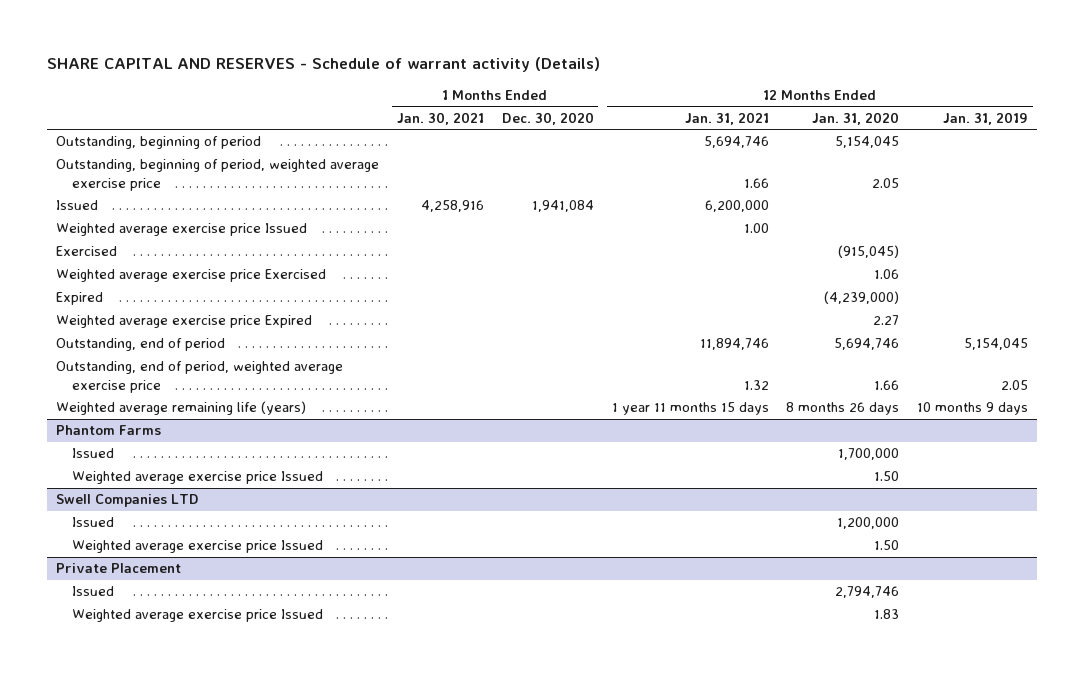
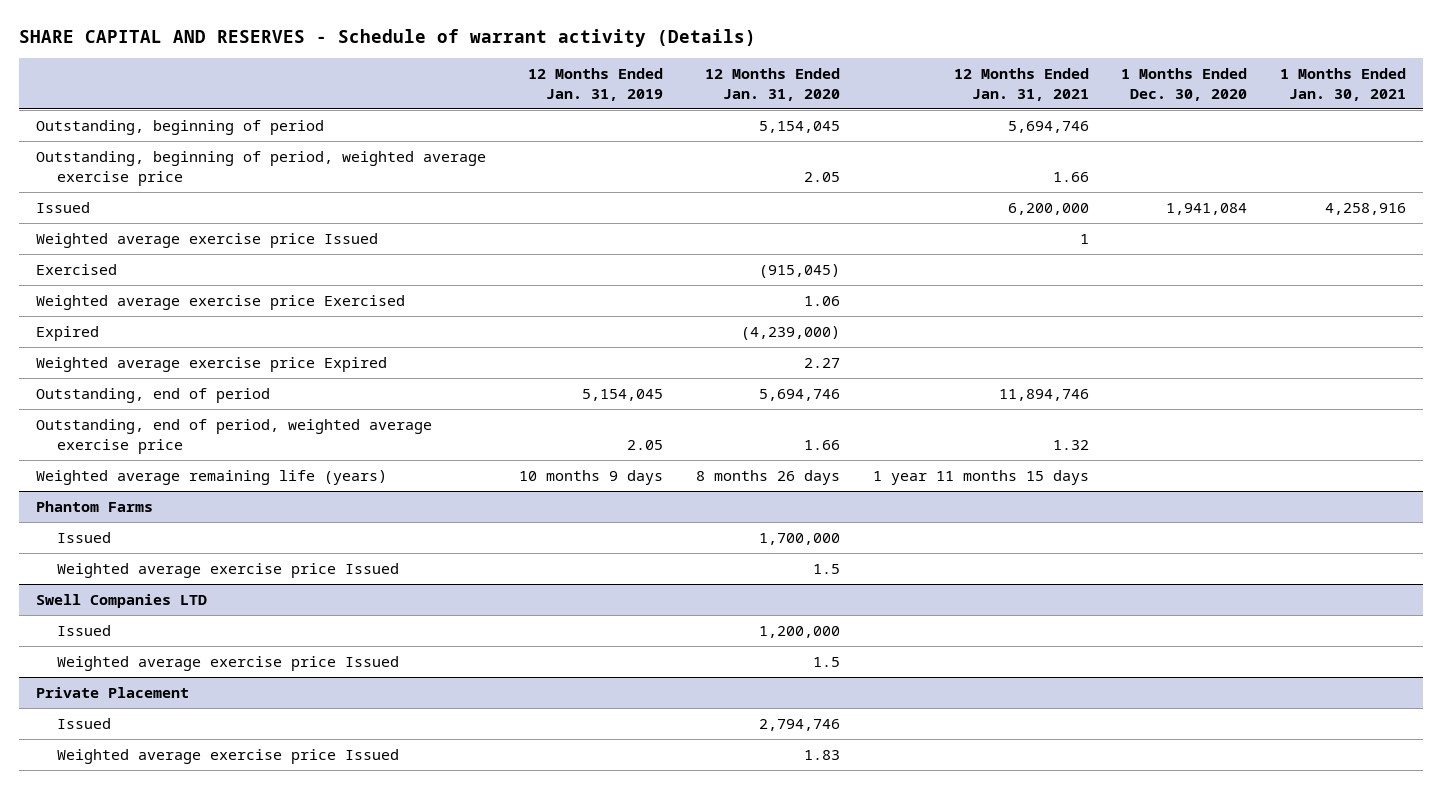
[743,223,769,234] 1.00 -> [1079,233,1089,244] 1
[874,471,900,482] 1.50 -> [812,563,840,574] 1.5
[874,540,900,551] 1.50 -> [812,656,840,667] 1.5

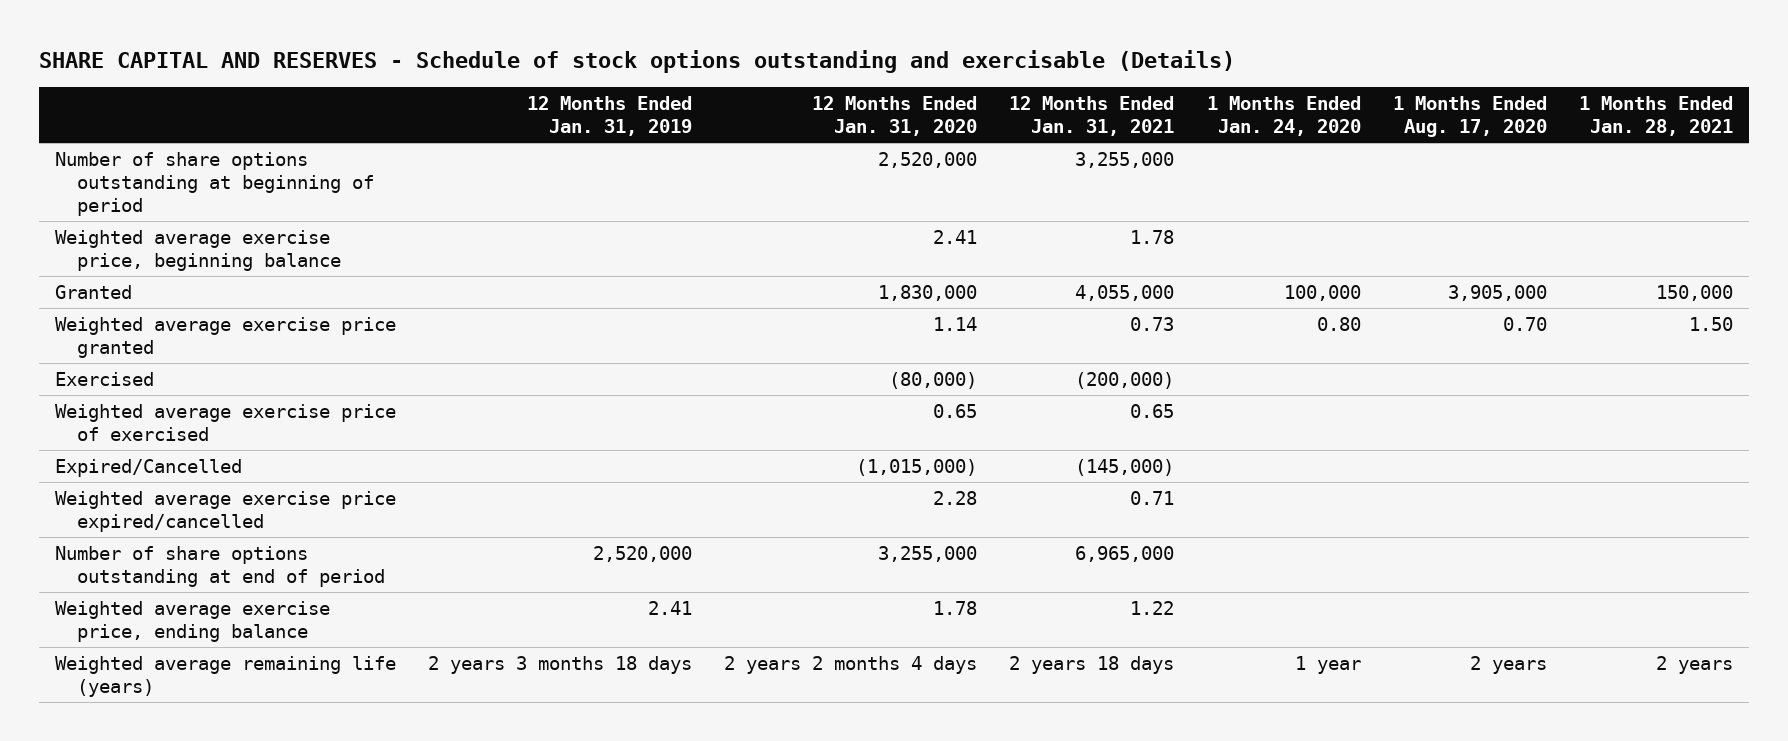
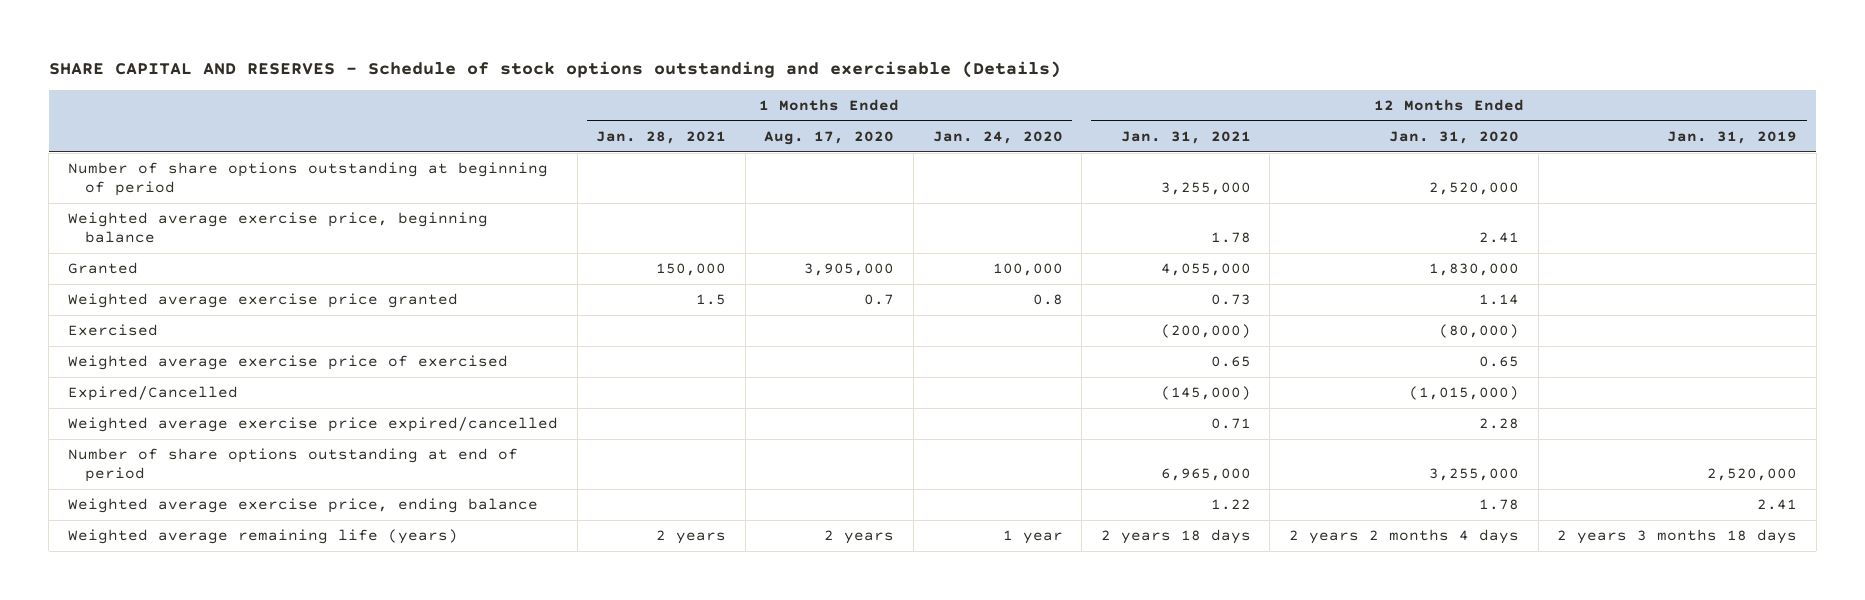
[1316,317,1361,332] 0.80 -> [1032,294,1063,306] 0.8
[1502,317,1547,332] 0.70 -> [864,294,895,306] 0.7
[1688,317,1733,332] 1.50 -> [696,294,727,306] 1.5

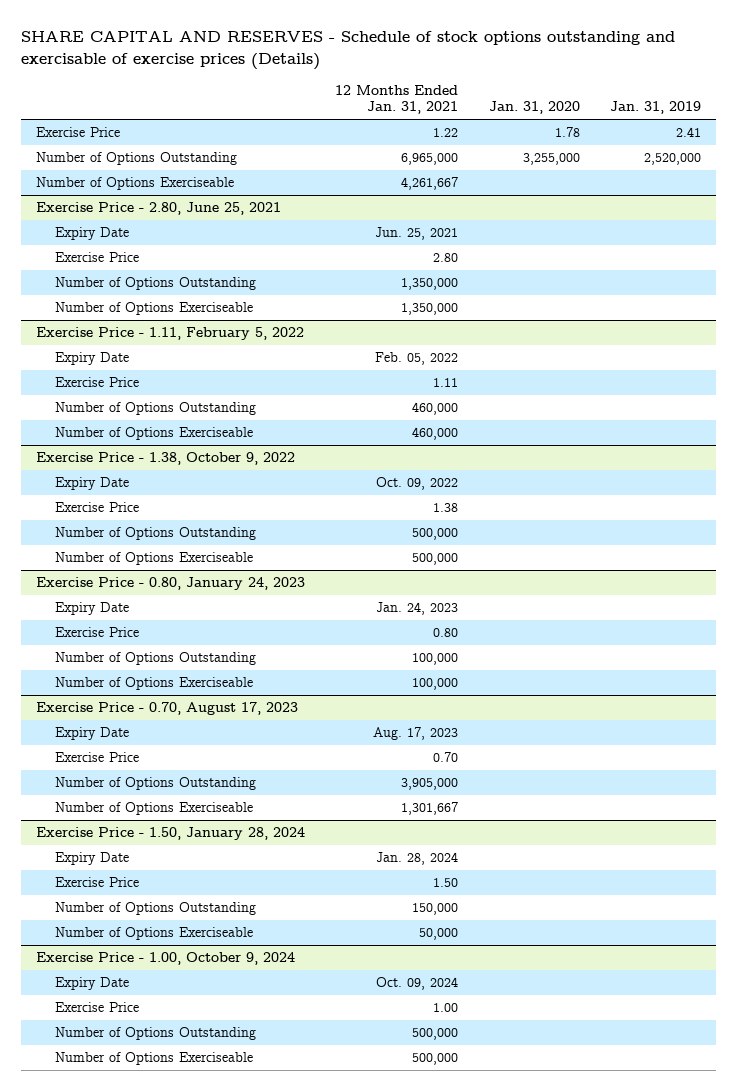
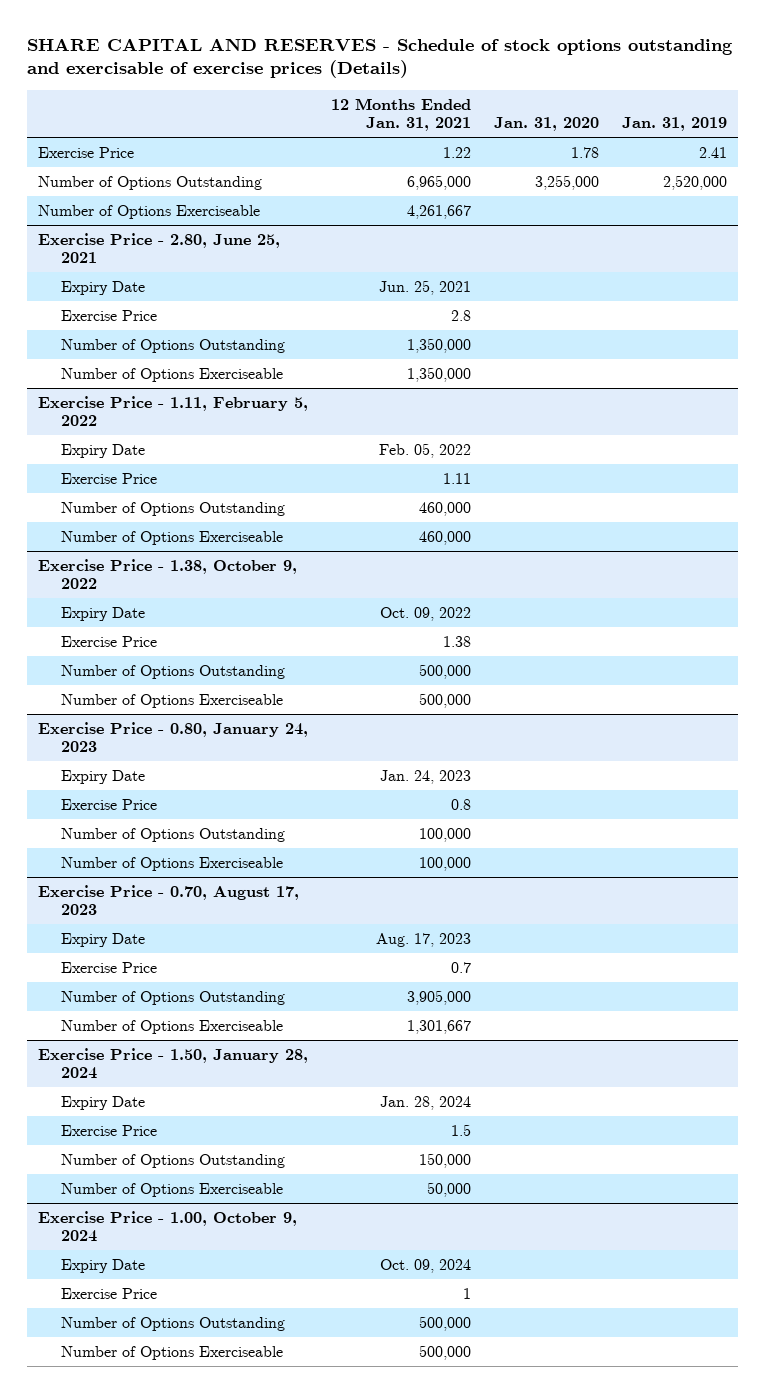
[433,253,459,263] 2.80 -> [451,309,472,321] 2.8
[433,628,459,638] 0.80 -> [451,798,472,810] 0.8
[433,752,459,763] 0.70 -> [451,961,472,973] 0.7
[433,878,459,888] 1.50 -> [451,1123,472,1136] 1.5
[433,1003,459,1013] 1.00 -> [463,1287,472,1299] 1

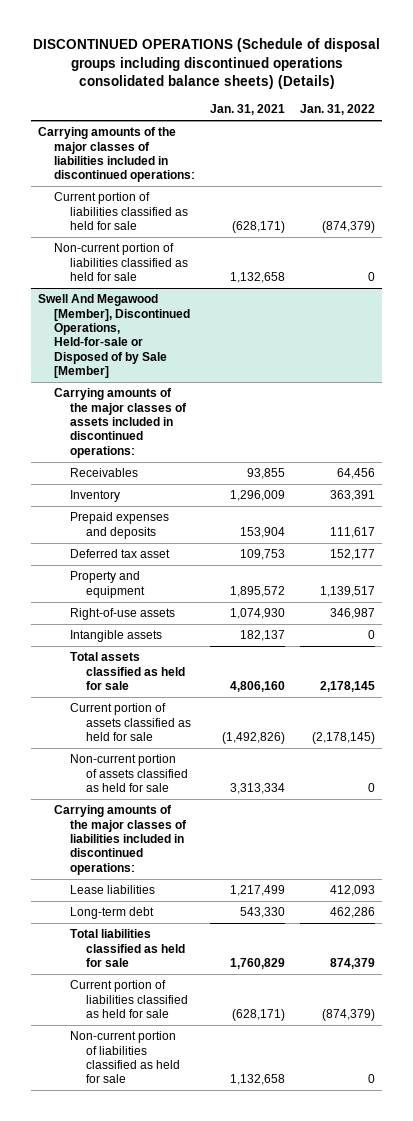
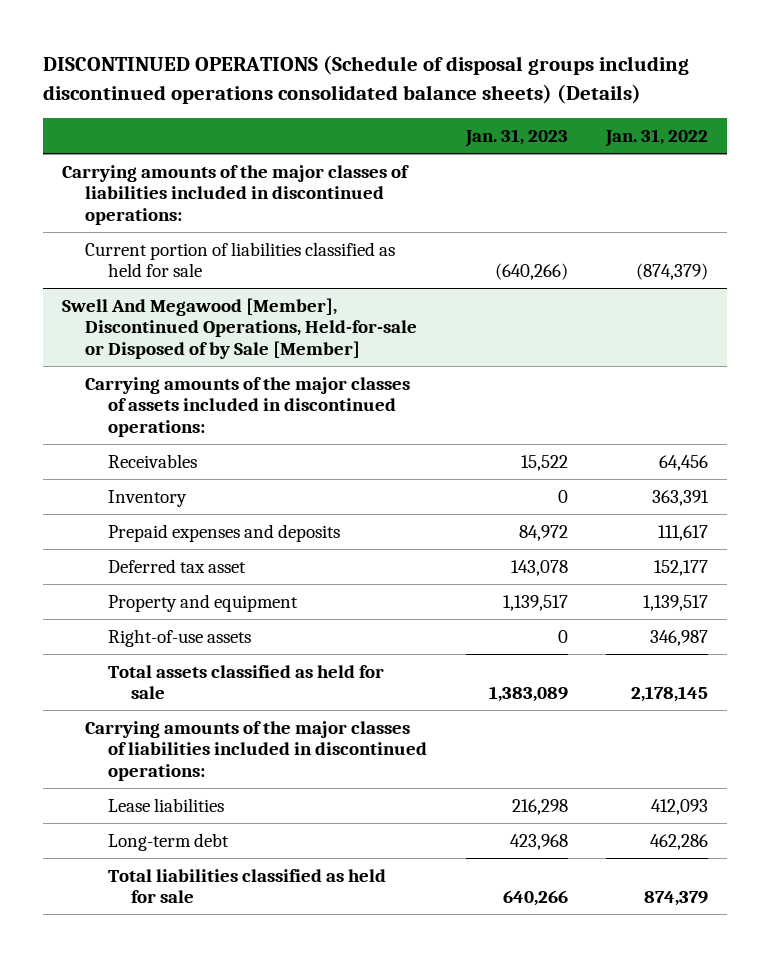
[210,104,286,116] Jan. 31, 2021 -> none
none -> [464,129,568,148] Jan. 31, 2023
[54,243,189,281] Non-current portion of liabilities classified as held for sale -> none
[70,630,163,643] Intangible assets -> none
[70,703,192,741] Current portion of assets classified as held for sale -> none
[70,754,189,792] Non-current portion of assets classified as held for sale -> none
[70,980,189,1018] Current portion of liabilities classified as held for sale -> none
[70,1031,181,1084] Non-current portion of liabilities classified as held for sale -> none

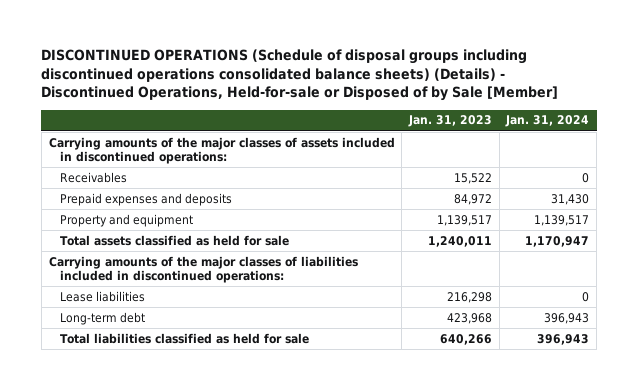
[42,55,689,104] DISCONTINUED OPERATIONS (Schedule of disposal groups including discontinued operations consolidated balance sheets) (Details) -> [41,48,559,102] DISCONTINUED OPERATIONS (Schedule of disposal groups including discontinued operations consolidated balance sheets) (Details) - Discontinued Operations, Held-for-sale or Disposed of by Sale [Member]
[605,129,709,148] Jan. 31, 2022 -> none
none -> [505,115,590,128] Jan. 31, 2024
[61,164,409,225] Carrying amounts of the major classes of liabilities included in discontinued operations: -> none
[85,241,396,278] Current portion of liabilities classified as held for sale -> none
[61,297,418,359] Swell And Megawood [Member], Discontinued Operations, Held-for-sale or Disposed of by Sale [Member] -> none
[108,489,188,507] Inventory -> none
[108,558,247,573] Deferred tax asset -> none
[108,628,252,647] Right-of-use assets -> none
[488,686,568,703] 1,383,089 -> [427,235,492,247] 1,240,011

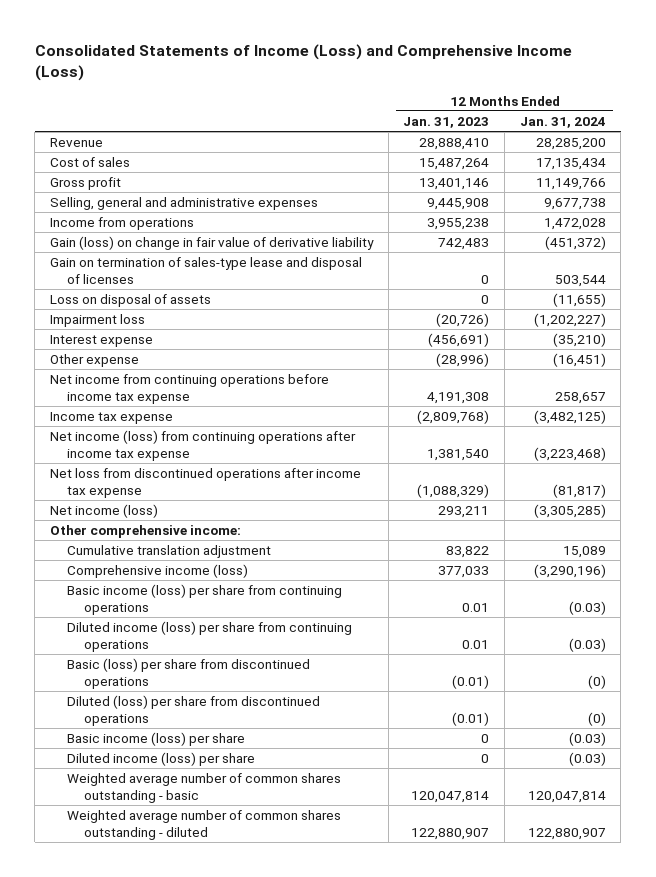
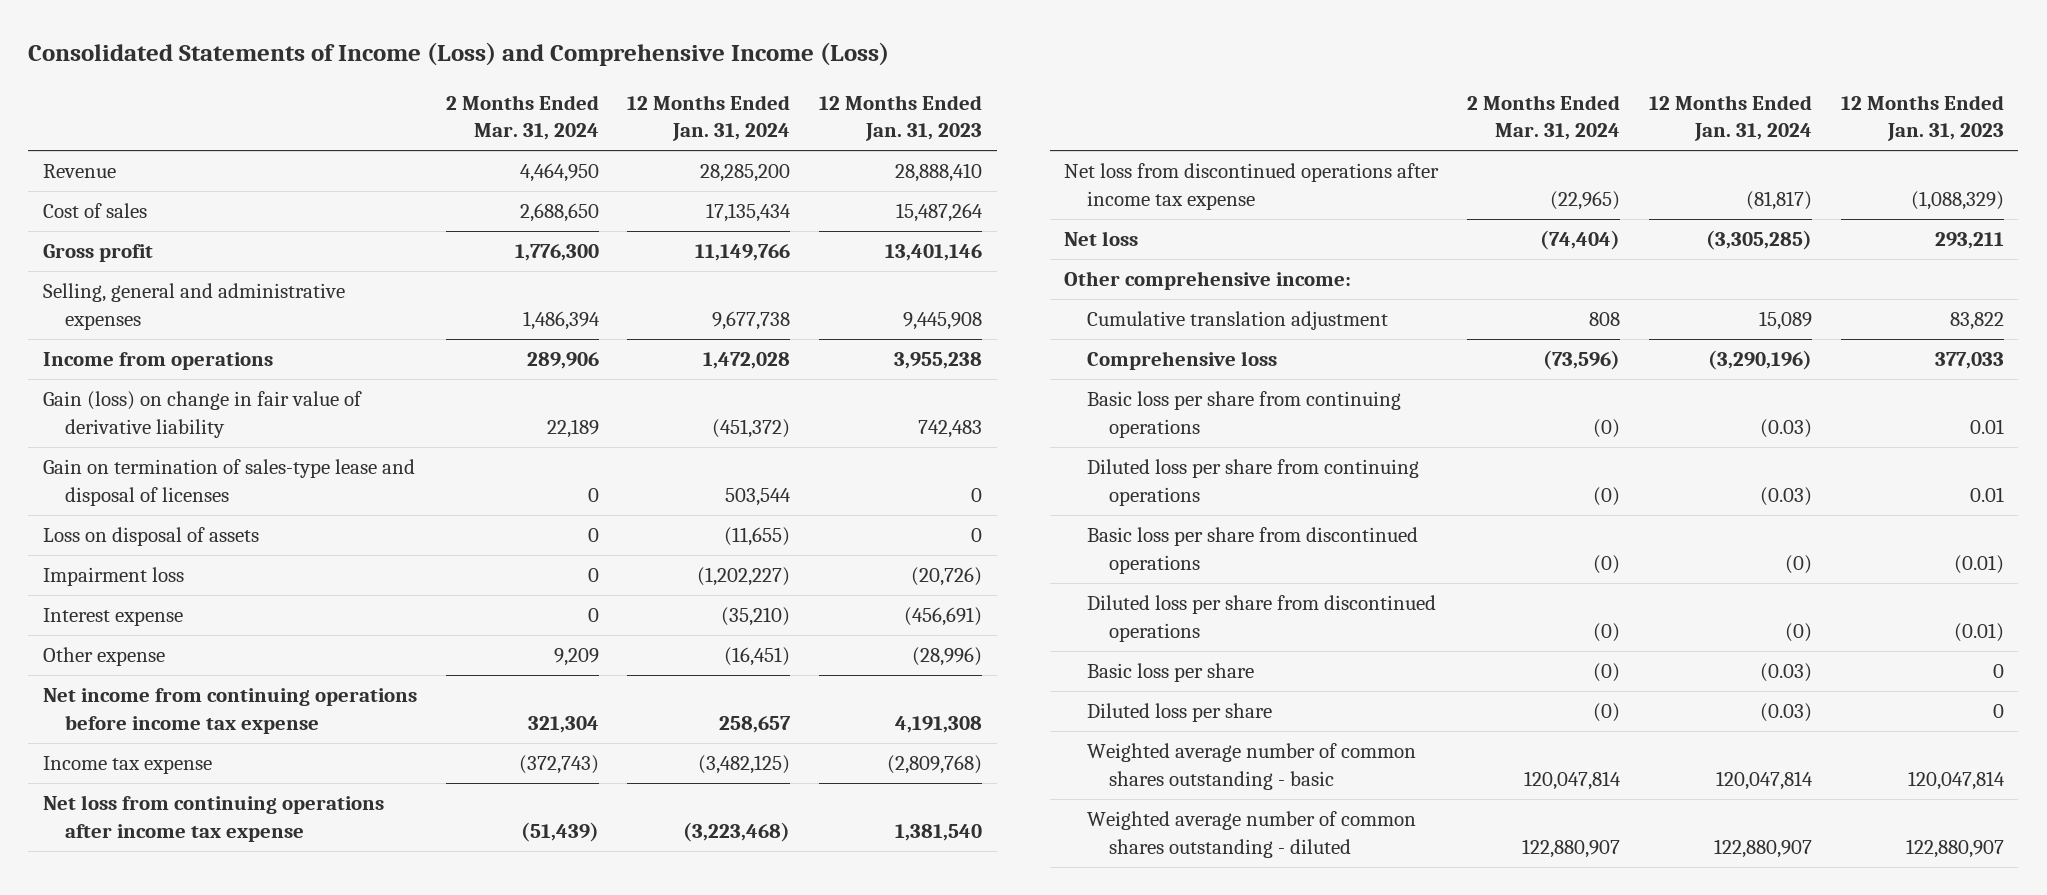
none -> [445,94,599,141] 2 Months Ended Mar. 31, 2024
[50,429,357,461] Net income (loss) from continuing operations after income tax expense -> [42,795,384,842] Net loss from continuing operations after income tax expense
[50,503,159,518] Net income (loss) -> [1064,231,1139,247] Net loss
[66,563,248,578] Comprehensive income (loss) -> [1086,351,1277,371] Comprehensive loss
[66,583,342,615] Basic income (loss) per share from continuing operations -> [1086,391,1401,438] Basic loss per share from continuing operations
[66,620,352,652] Diluted income (loss) per share from continuing operations -> [1086,459,1419,506] Diluted loss per share from continuing operations
[66,657,310,689] Basic (loss) per share from discontinued operations -> [1086,527,1418,574] Basic loss per share from discontinued operations
[66,694,320,726] Diluted (loss) per share from discontinued operations -> [1086,595,1436,642] Diluted loss per share from discontinued operations
[66,731,245,746] Basic income (loss) per share -> [1086,663,1254,683] Basic loss per share
[66,751,255,766] Diluted income (loss) per share -> [1086,703,1272,723] Diluted loss per share

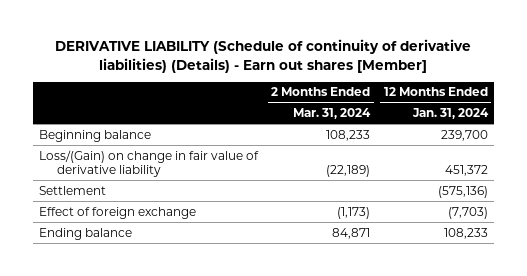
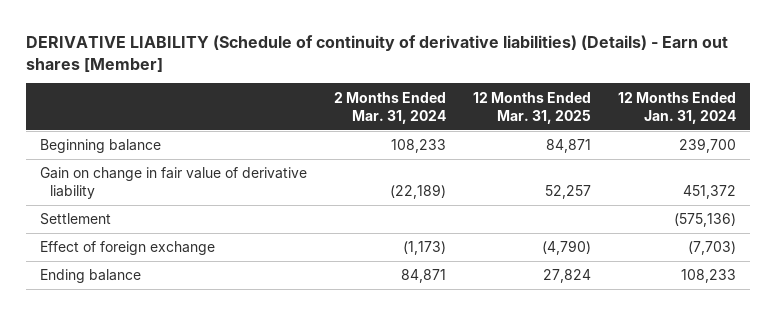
none -> [473,91,592,124] 12 Months Ended Mar. 31, 2025
[39,149,260,178] Loss/(Gain) on change in fair value of derivative liability -> [39,167,307,200] Gain on change in fair value of derivative liability

